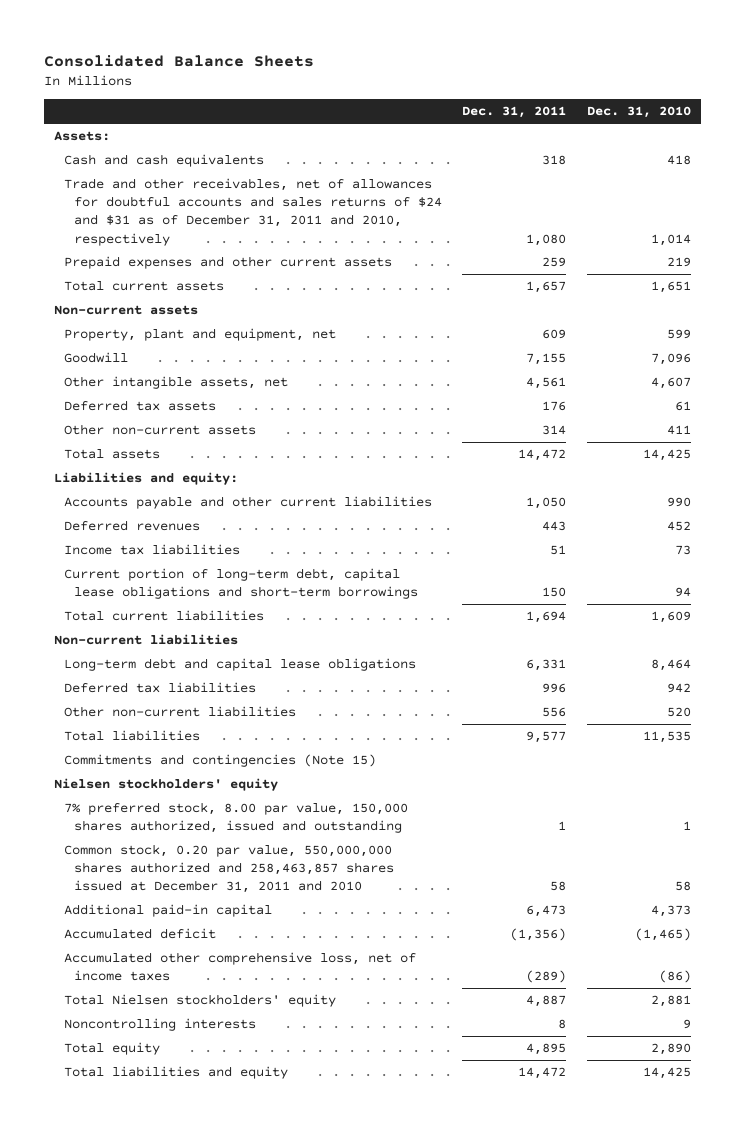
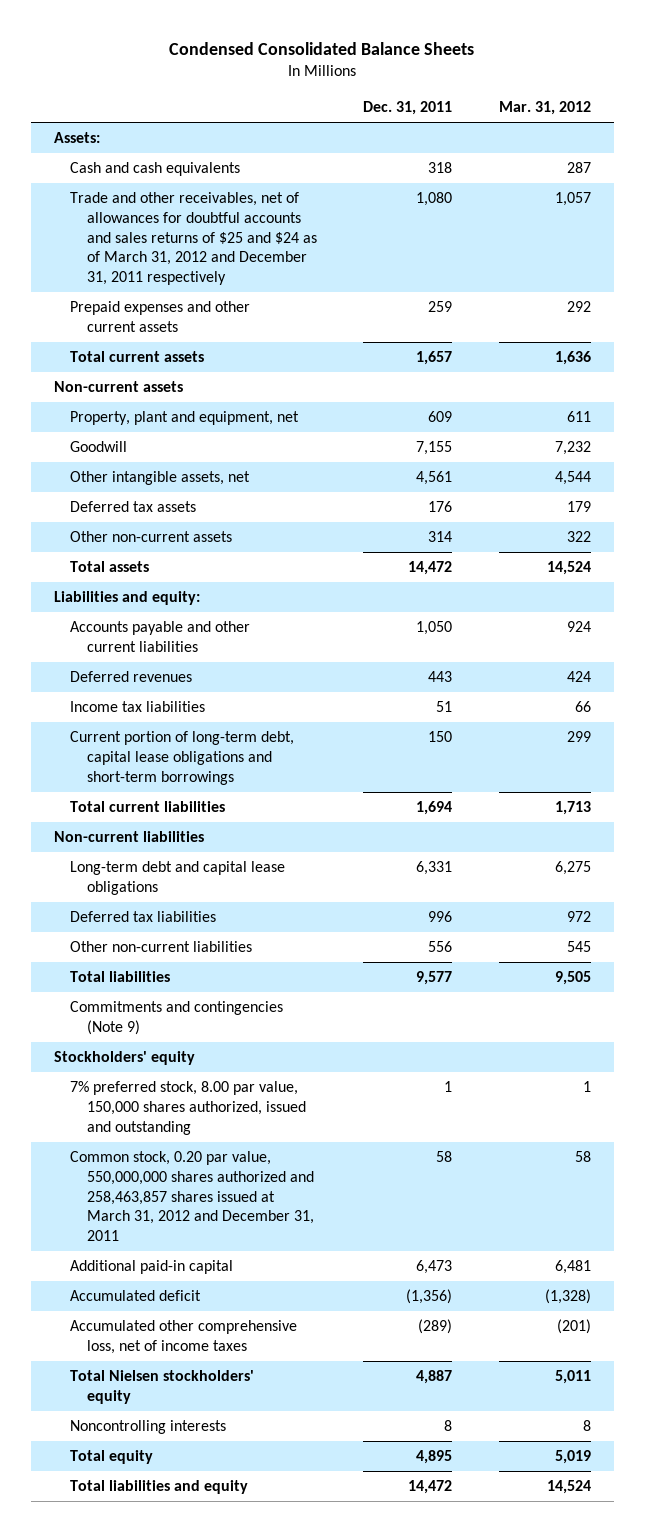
[43,54,314,67] Consolidated Balance Sheets -> [169,42,475,56] Condensed Consolidated Balance Sheets
[586,106,691,119] Dec. 31, 2010 -> none
none -> [498,101,591,116] Mar. 31, 2012
[64,178,443,246] Trade and other receivables, net of allowances for doubtful accounts and sales returns of $24 and $31 as of December 31, 2011 and 2010, respectively -> [70,192,317,285] Trade and other receivables, net of allowances for doubtful accounts and sales returns of $25 and $24 as of March 31, 2012 and December 31, 2011 respectively
[64,754,377,768] Commitments and contingencies (Note 15) -> [70,1001,284,1035] Commitments and contingencies (Note 9)
[53,778,278,792] Nielsen stockholders' equity -> [53,1051,195,1066] Stockholders' equity
[64,844,395,894] Common stock, 0.20 par value, 550,000,000 shares authorized and 258,463,857 shares issued at December 31, 2011 and 2010 -> [70,1151,314,1241] Common stock, 0.20 par value, 550,000,000 shares authorized and 258,463,857 shares issued at March 31, 2012 and December 31, 2011

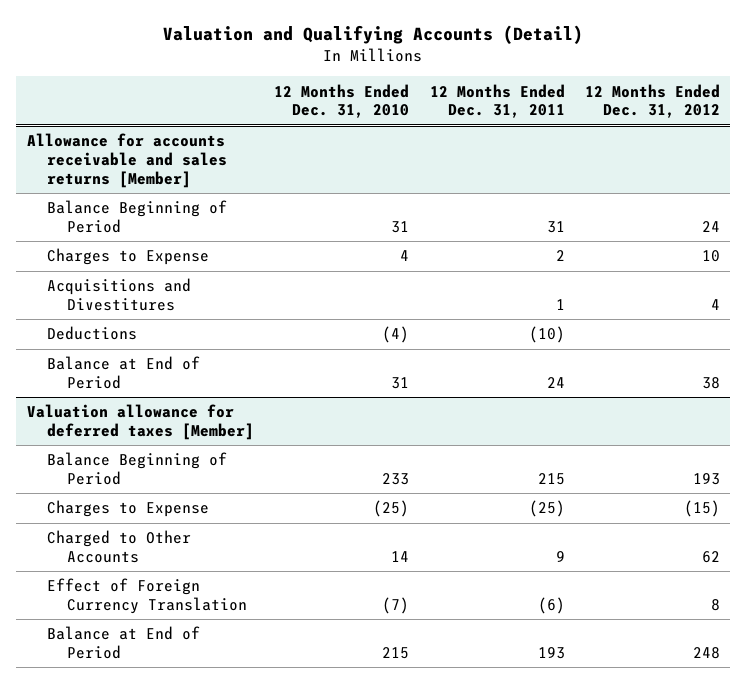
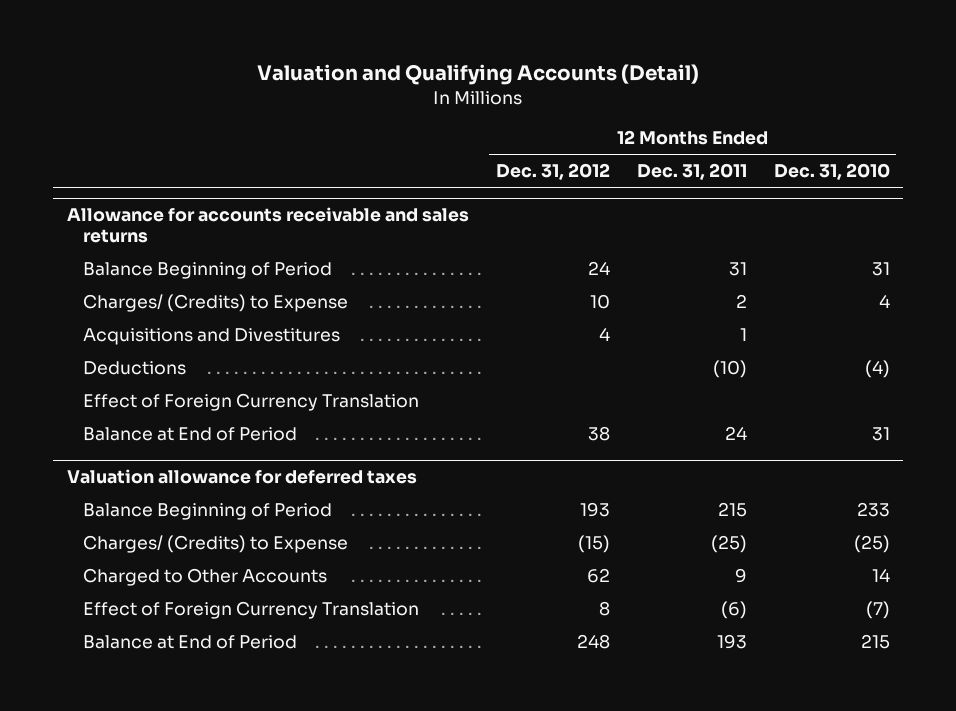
[26,133,227,188] Allowance for accounts receivable and sales returns [Member] -> [66,207,469,243] Allowance for accounts receivable and sales returns
[46,248,209,266] Charges to Expense -> [83,293,349,312] Charges/ (Credits) to Expense
none -> [83,392,420,411] Effect of Foreign Currency Translation
[26,404,254,440] Valuation allowance for deferred taxes [Member] -> [66,469,417,485] Valuation allowance for deferred taxes
[46,500,209,518] Charges to Expense -> [83,534,349,553] Charges/ (Credits) to Expense

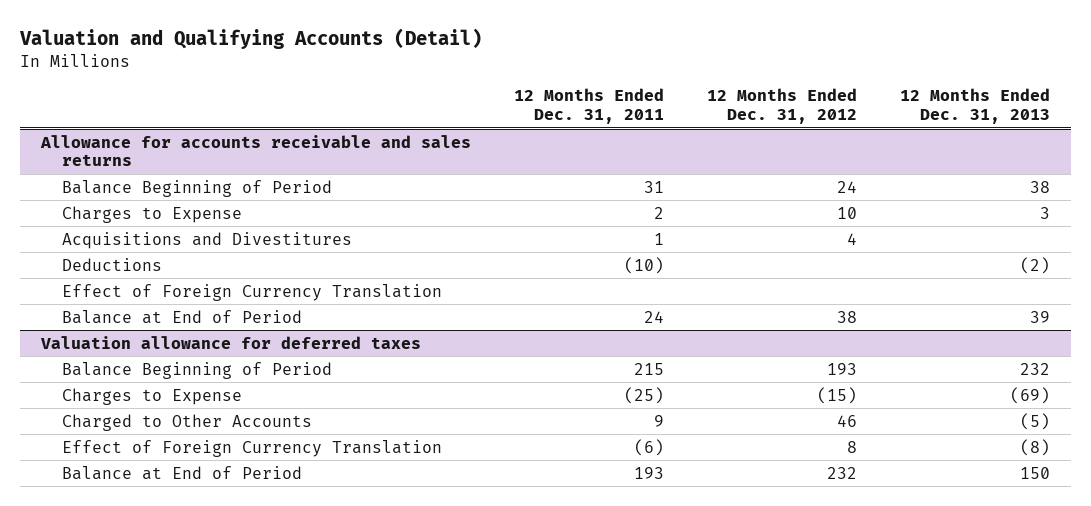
[773,163,890,181] Dec. 31, 2010 -> none
none -> [899,88,1050,125] 12 Months Ended Dec. 31, 2013
[83,293,349,312] Charges/ (Credits) to Expense -> [61,205,242,223] Charges to Expense
[83,534,349,553] Charges/ (Credits) to Expense -> [61,387,242,405] Charges to Expense
[586,567,610,583] 62 -> [836,414,857,427] 46
[576,633,610,649] 248 -> [826,466,857,479] 232

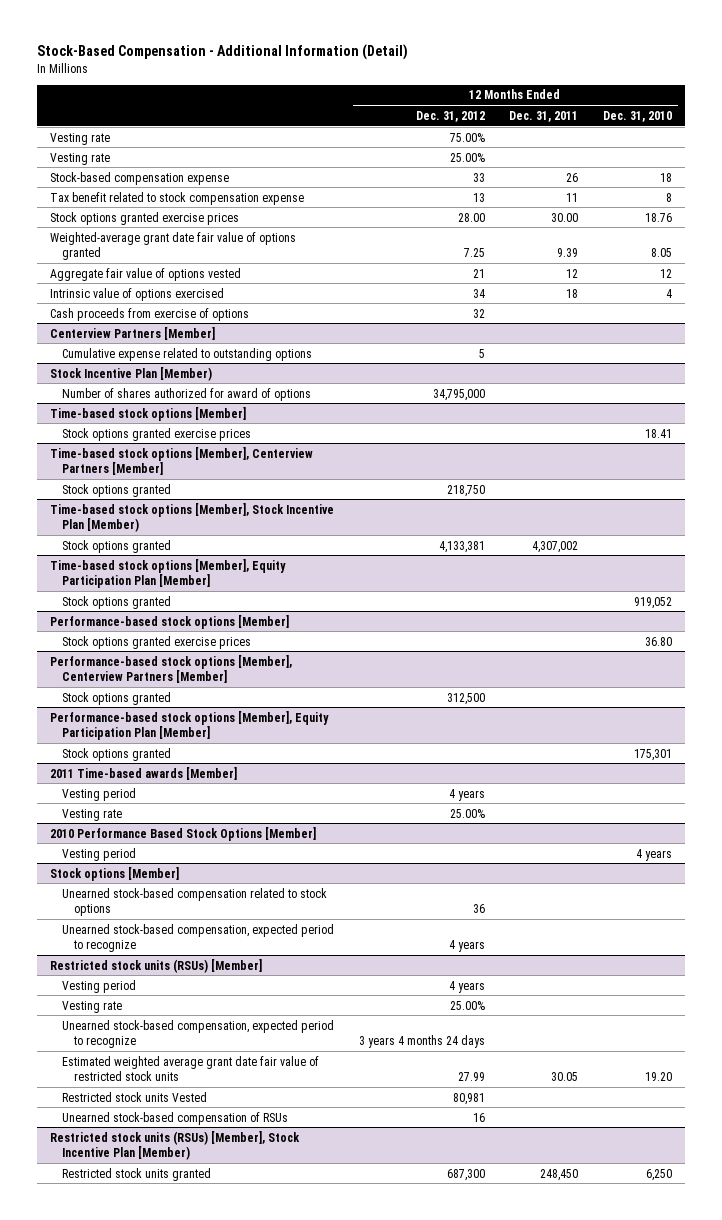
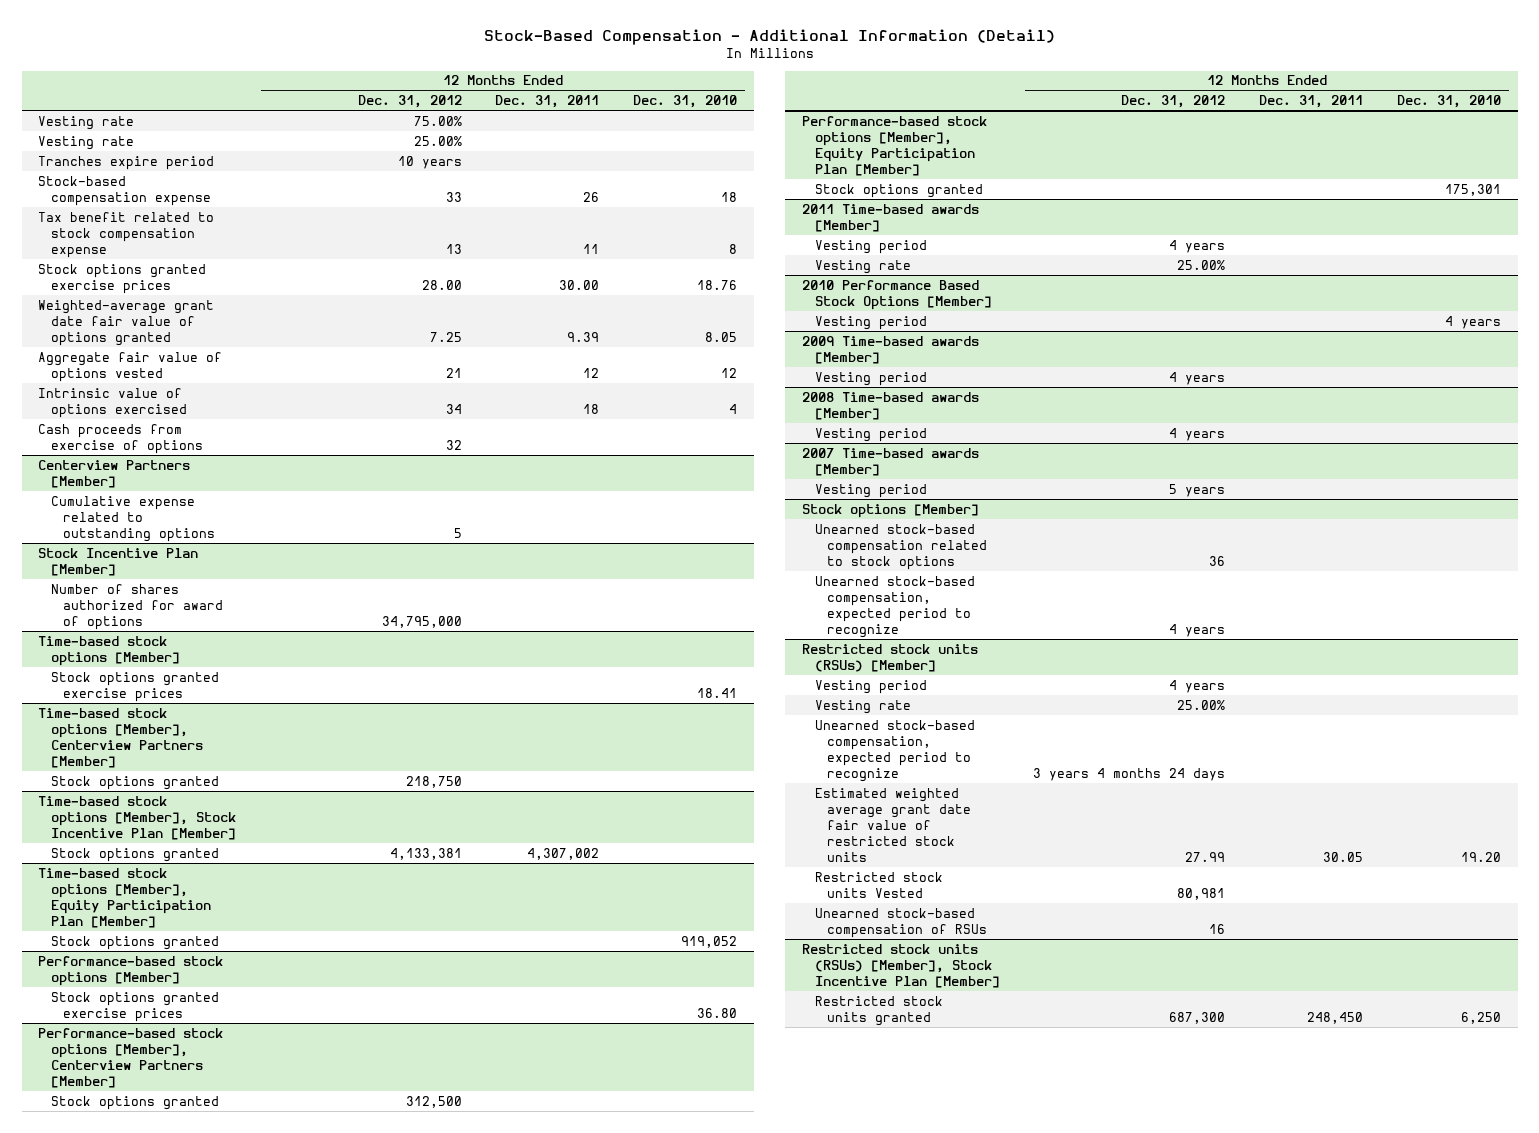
none -> [38,155,215,170] Tranches expire period
[49,366,212,381] Stock Incentive Plan [Member) -> [38,547,199,576] Stock Incentive Plan [Member]
[49,502,334,533] Time-based stock options [Member], Stock Incentive Plan [Member) -> [38,795,236,841] Time-based stock options [Member], Stock Incentive Plan [Member]
none -> [802,335,980,364] 2009 Time-based awards [Member]
none -> [814,371,927,386] Vesting period
none -> [802,391,980,420] 2008 Time-based awards [Member]
none -> [814,427,927,442] Vesting period
none -> [802,447,980,476] 2007 Time-based awards [Member]
none -> [814,483,927,498] Vesting period
[49,1130,300,1161] Restricted stock units (RSUs) [Member], Stock Incentive Plan [Member) -> [802,943,1000,989] Restricted stock units (RSUs) [Member], Stock Incentive Plan [Member]

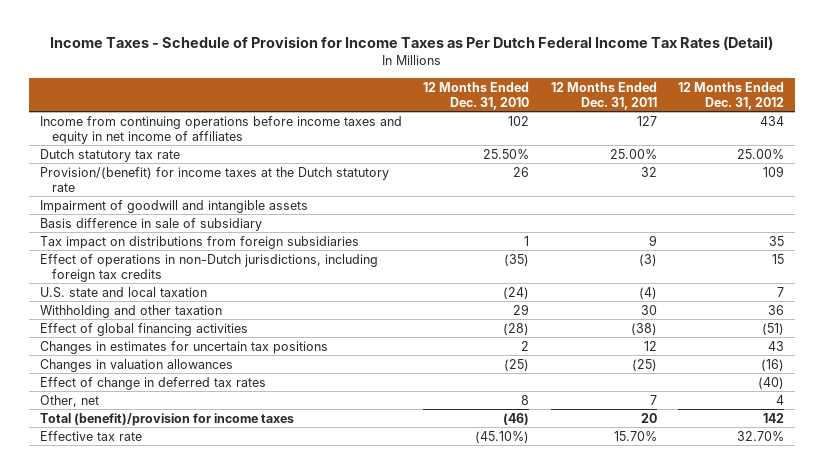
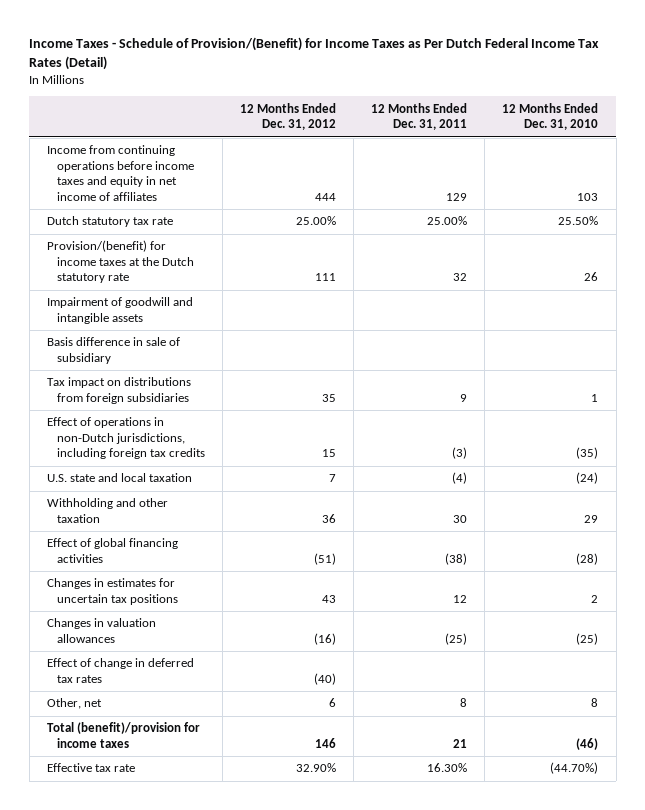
[50,36,774,51] Income Taxes - Schedule of Provision for Income Taxes as Per Dutch Federal Income Tax Rates (Detail) -> [29,37,600,71] Income Taxes - Schedule of Provision/(Benefit) for Income Taxes as Per Dutch Federal Income Tax Rates (Detail)
[508,115,530,126] 102 -> [577,192,599,201] 103
[636,115,657,126] 127 -> [446,192,468,201] 129
[760,115,785,126] 434 -> [314,192,336,201] 444
[763,165,785,177] 109 -> [314,273,336,282] 111
[649,394,657,405] 7 -> [460,698,468,708] 8
[776,394,785,405] 4 -> [328,698,336,708] 6
[640,412,657,423] 20 -> [453,738,468,748] 21
[763,412,785,423] 142 -> [314,737,336,748] 146
[475,430,530,443] (45.10%) -> [550,762,599,775] (44.70%)
[613,430,657,441] 15.70% -> [427,763,468,773] 16.30%
[737,430,785,441] 32.70% -> [295,763,336,773] 32.90%

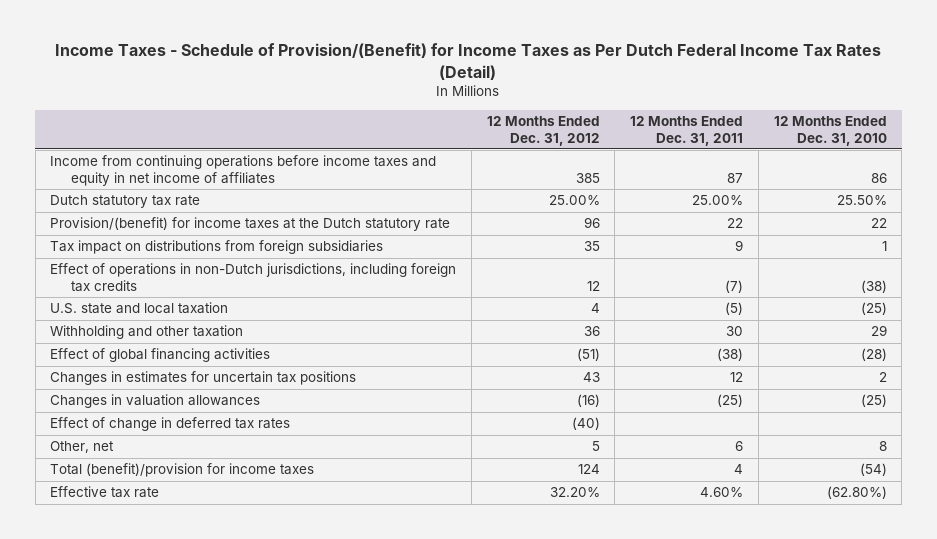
[314,192,336,201] 444 -> [575,172,600,183] 385
[446,192,468,201] 129 -> [727,172,744,183] 87
[577,192,599,201] 103 -> [870,172,887,183] 86
[46,297,193,324] Impairment of goodwill and intangible assets -> none
[46,337,180,364] Basis difference in sale of subsidiary -> none
[314,273,336,282] 111 -> [583,217,600,229] 96
[453,273,468,282] 32 -> [727,218,744,229] 22
[584,272,599,282] 26 -> [870,218,887,229] 22
[321,449,336,458] 15 -> [586,280,600,291] 12
[452,447,468,460] (3) -> [725,279,744,293] (7)
[576,447,599,460] (35) -> [860,279,887,293] (38)
[328,474,336,483] 7 -> [590,303,600,314] 4
[452,472,468,485] (4) -> [725,302,744,316] (5)
[576,472,599,485] (24) -> [860,302,887,316] (25)
[328,698,336,708] 6 -> [591,441,600,452] 5
[460,698,468,708] 8 -> [735,441,744,452] 6
[314,737,336,748] 146 -> [577,464,600,475] 124
[453,738,468,748] 21 -> [734,464,744,475] 4
[576,737,599,750] (46) -> [859,463,887,477] (54)
[295,763,336,773] 32.90% -> [549,487,600,498] 32.20%
[427,763,468,773] 16.30% -> [700,487,744,498] 4.60%
[550,762,599,775] (44.70%) -> [826,486,887,500] (62.80%)

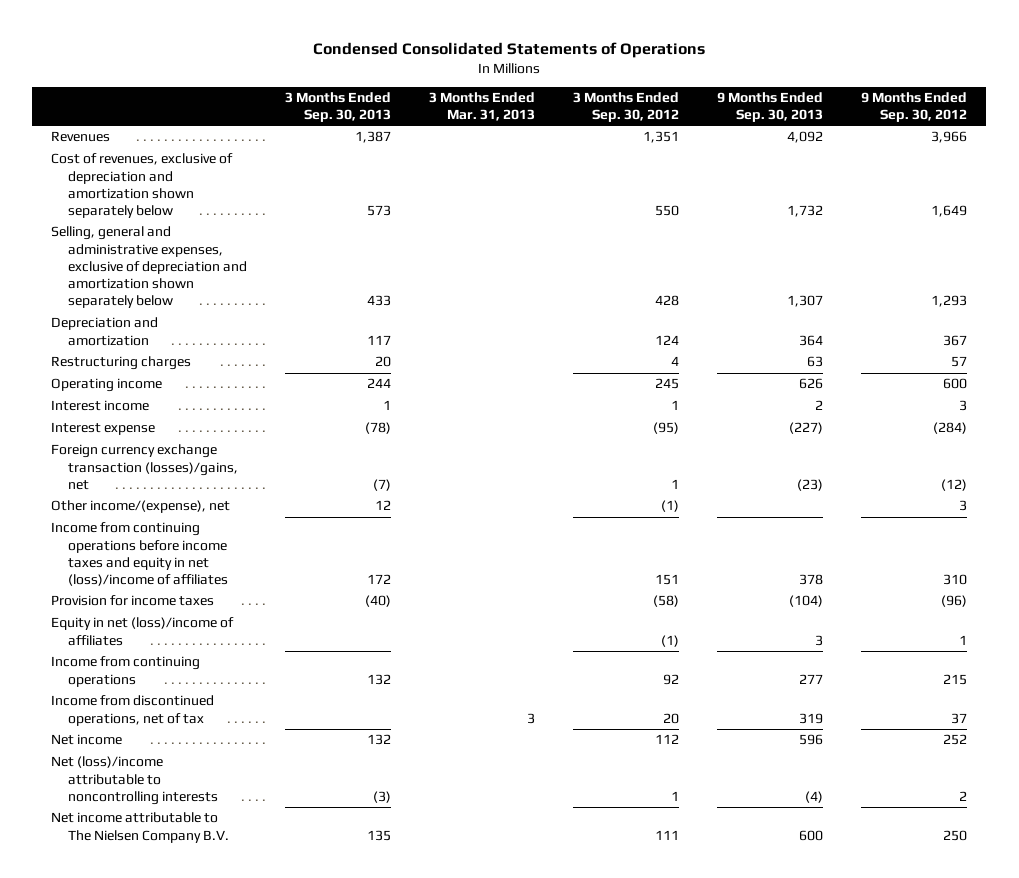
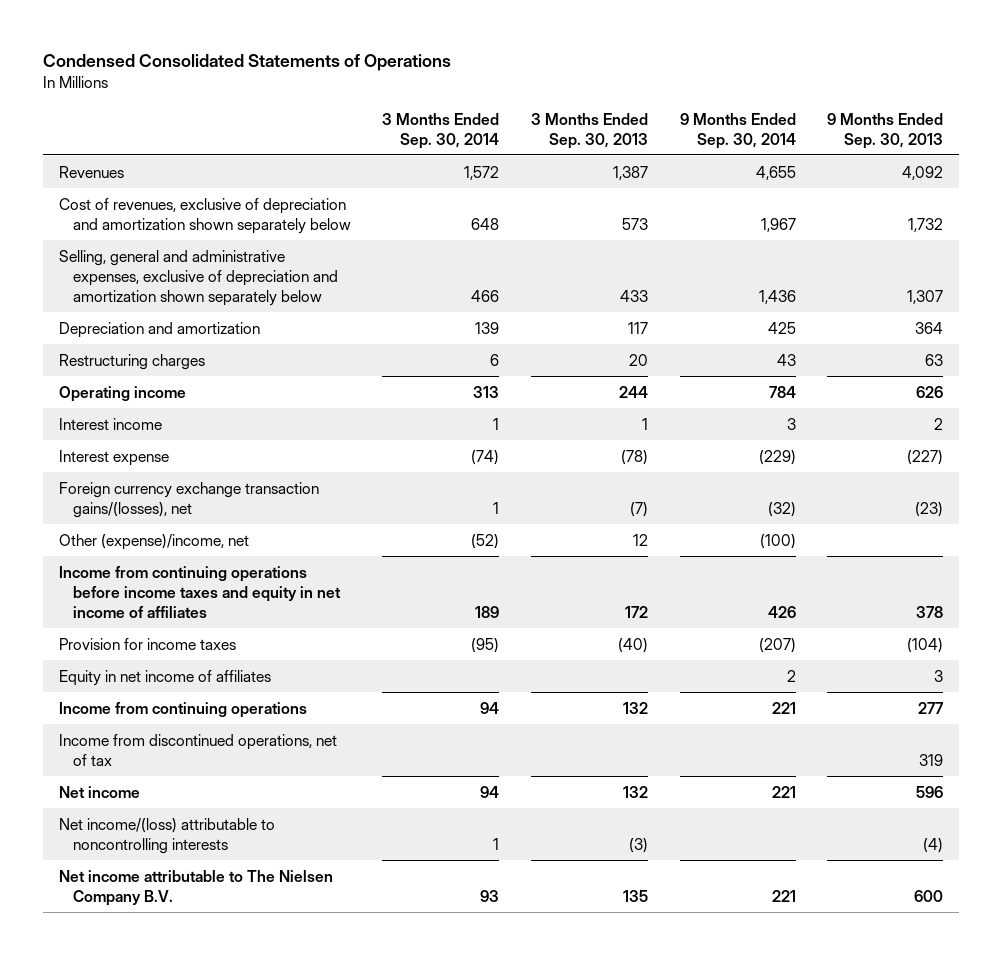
[429,91,536,122] 3 Months Ended Mar. 31, 2013 -> none
[573,91,680,123] 3 Months Ended Sep. 30, 2012 -> none
[861,91,968,123] 9 Months Ended Sep. 30, 2012 -> none
none -> [382,112,500,149] 3 Months Ended Sep. 30, 2014
none -> [679,112,796,149] 9 Months Ended Sep. 30, 2014
[51,444,238,490] Foreign currency exchange transaction (losses)/gains, net -> [58,481,319,518] Foreign currency exchange transaction gains/(losses), net
[51,500,231,514] Other income/(expense), net -> [58,533,249,550] Other (expense)/income, net
[51,522,228,587] Income from continuing operations before income taxes and equity in net (loss)/income of affiliates -> [58,565,341,618] Income from continuing operations before income taxes and equity in net income of affiliates
[51,617,235,646] Equity in net (loss)/income of affiliates -> [58,669,271,686] Equity in net income of affiliates
[51,756,218,805] Net (loss)/income attributable to noncontrolling interests -> [58,817,275,854] Net income/(loss) attributable to noncontrolling interests

